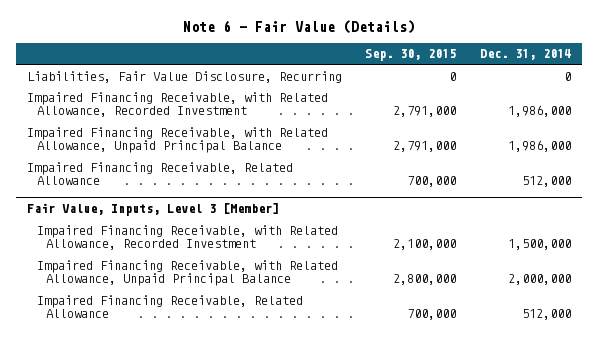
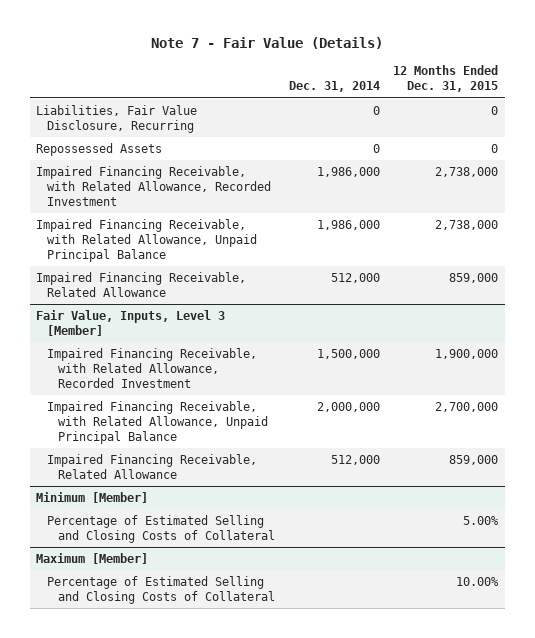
[182,20,415,35] Note 6 - Fair Value (Details) -> [151,36,384,49] Note 7 - Fair Value (Details)
[365,49,457,62] Sep. 30, 2015 -> none
none -> [393,65,499,93] 12 Months Ended Dec. 31, 2015
none -> [36,142,163,156] Repossessed Assets
none -> [36,491,149,503] Minimum [Member]
none -> [47,514,276,543] Percentage of Estimated Selling and Closing Costs of Collateral
none -> [36,552,149,564] Maximum [Member]
none -> [47,575,276,604] Percentage of Estimated Selling and Closing Costs of Collateral

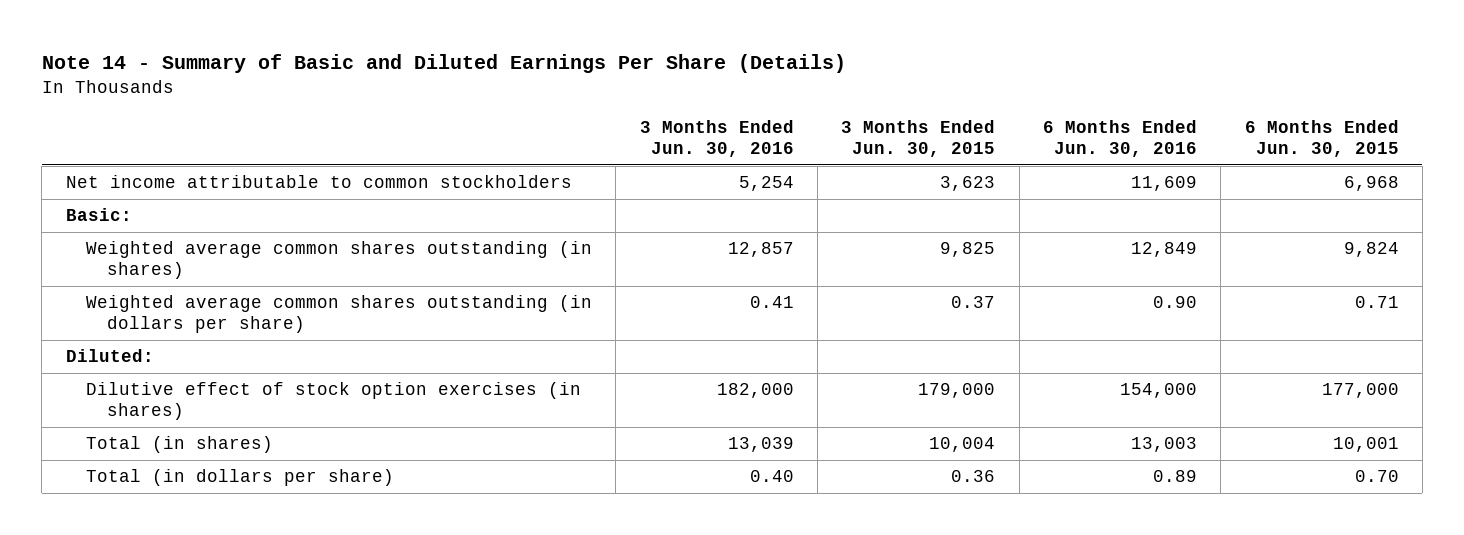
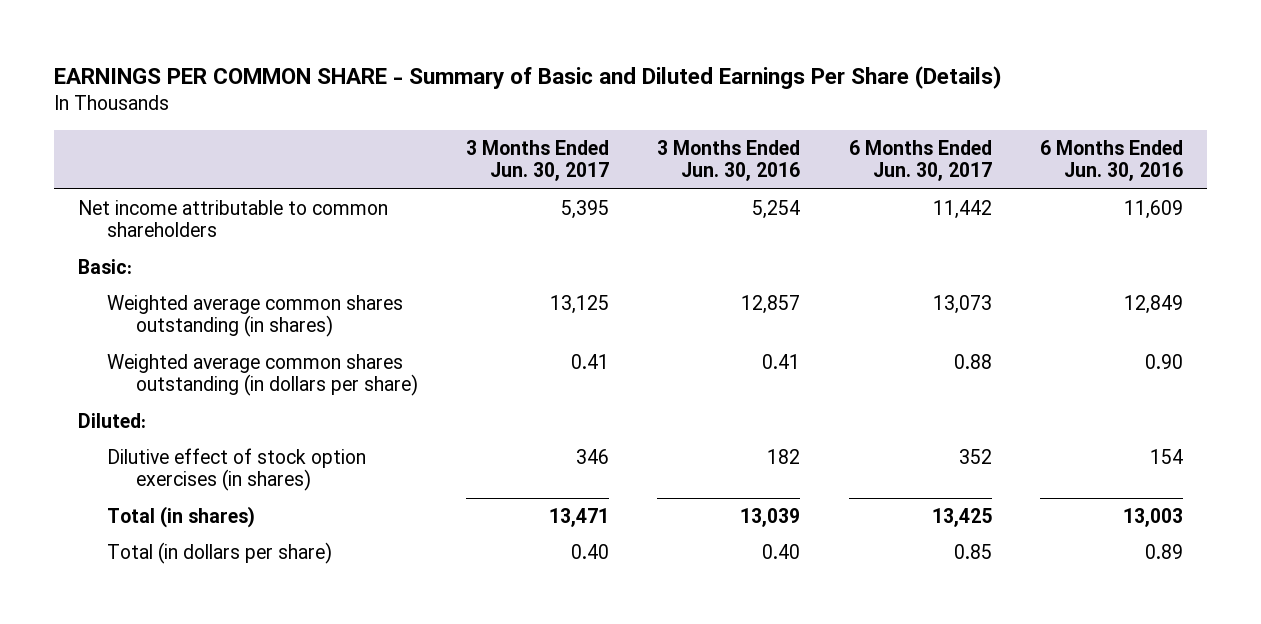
[41,54,846,74] Note 14 - Summary of Basic and Diluted Earnings Per Share (Details) -> [54,66,1003,90] EARNINGS PER COMMON SHARE - Summary of Basic and Diluted Earnings Per Share (Details)
[841,119,996,157] 3 Months Ended Jun. 30, 2015 -> none
[1244,119,1399,157] 6 Months Ended Jun. 30, 2015 -> none
none -> [465,139,609,182] 3 Months Ended Jun. 30, 2017
none -> [848,139,992,182] 6 Months Ended Jun. 30, 2017
[65,175,572,189] Net income attributable to common stockholders -> [78,200,389,238] Net income attributable to common shareholders
[716,383,794,399] 182,000 -> [767,449,801,465] 182
[1119,383,1197,399] 154,000 -> [1149,449,1183,465] 154

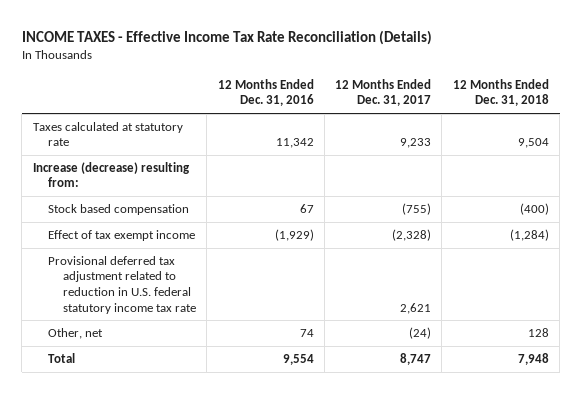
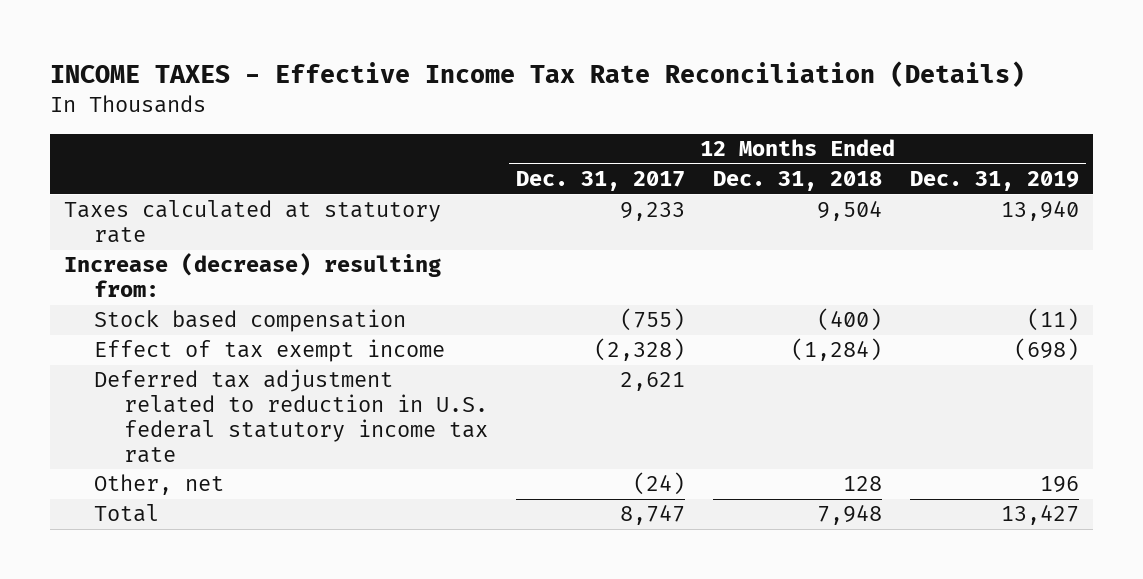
[217,78,314,107] 12 Months Ended Dec. 31, 2016 -> none
none -> [910,171,1080,192] Dec. 31, 2019
[47,255,196,314] Provisional deferred tax adjustment related to reduction in U.S. federal statutory income tax rate -> [94,369,489,463] Deferred tax adjustment related to reduction in U.S. federal statutory income tax rate

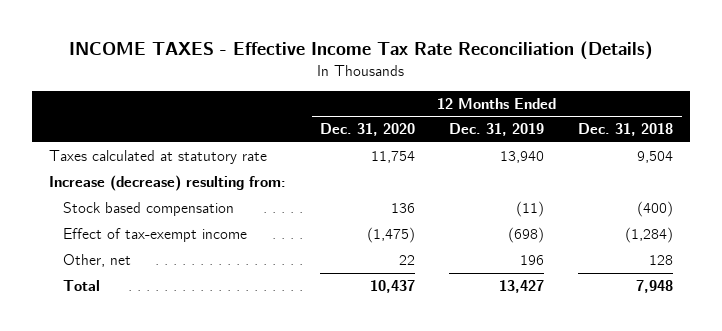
[516,171,686,192] Dec. 31, 2017 -> none
none -> [320,123,416,137] Dec. 31, 2020
[94,369,489,463] Deferred tax adjustment related to reduction in U.S. federal statutory income tax rate -> none
[94,339,446,363] Effect of tax exempt income -> [62,227,247,242] Effect of tax-exempt income

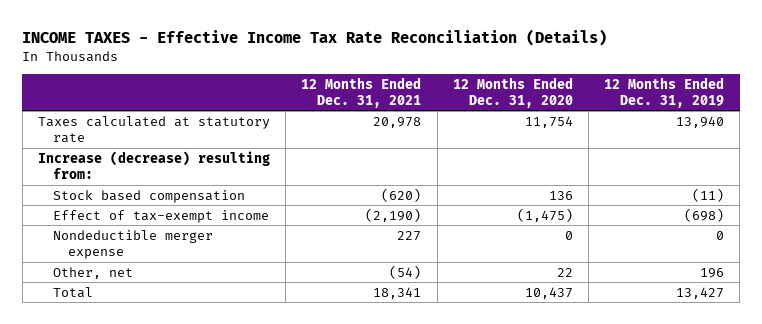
[578,123,674,137] Dec. 31, 2018 -> none
none -> [301,76,422,109] 12 Months Ended Dec. 31, 2021
none -> [53,229,214,260] Nondeductible merger expense

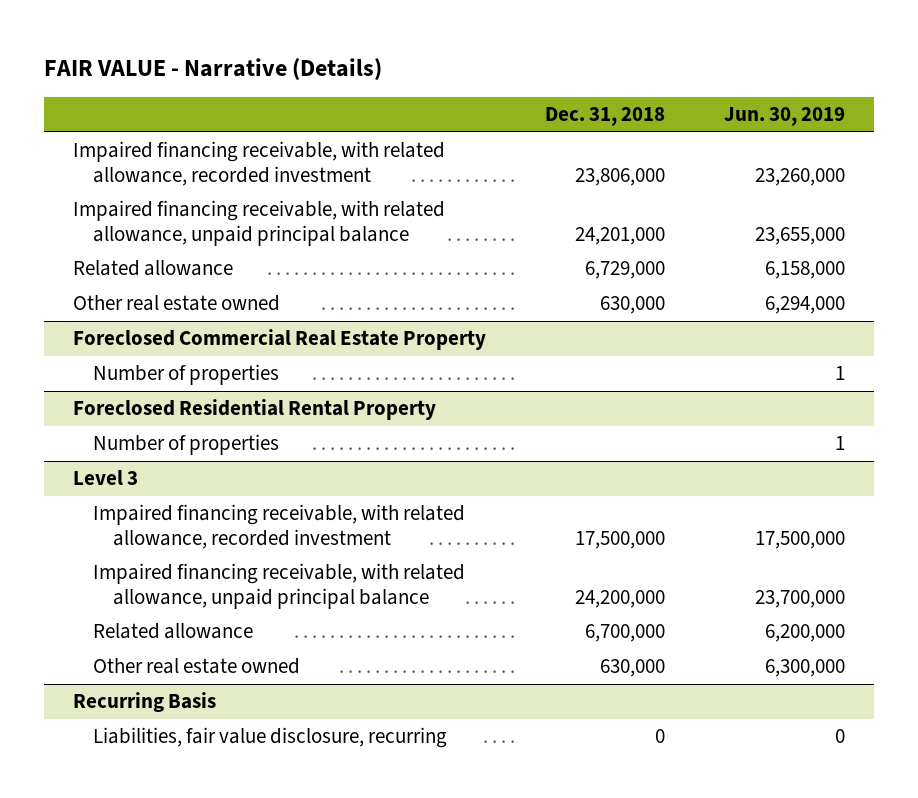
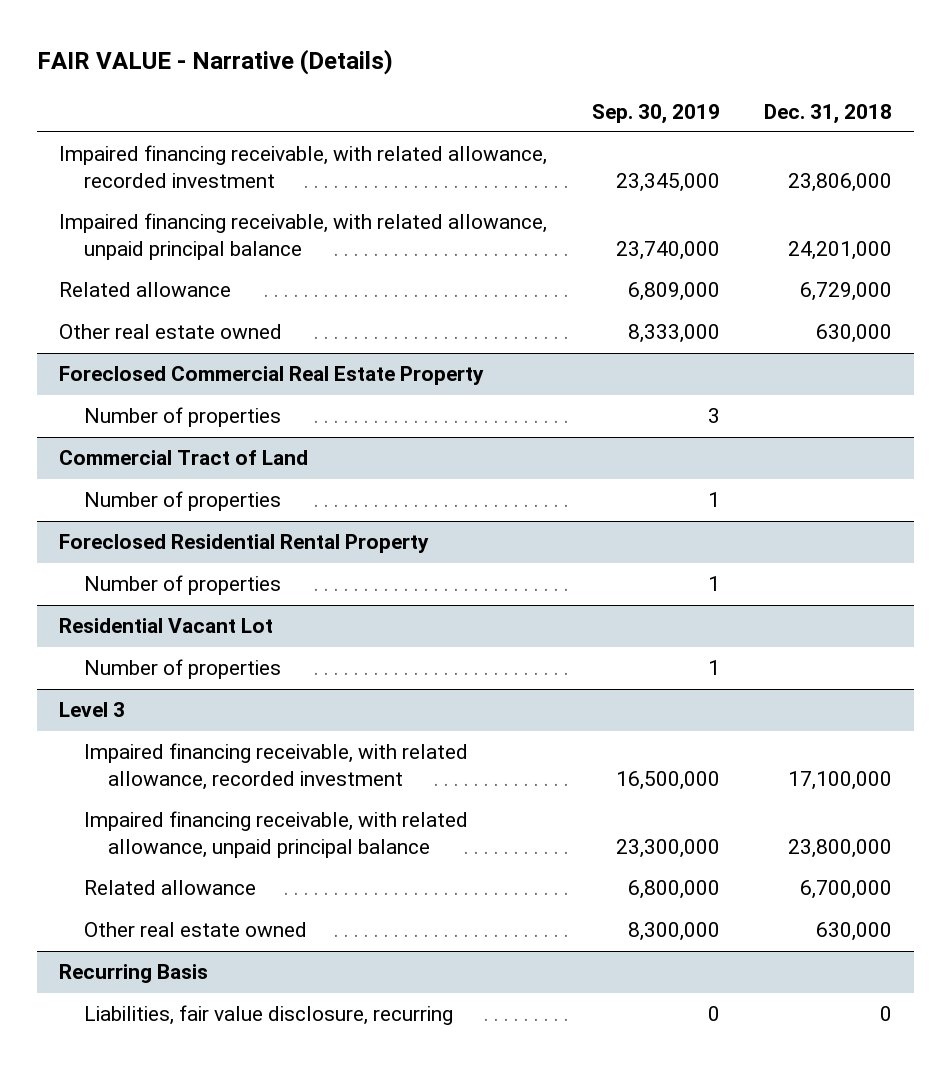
[723,106,845,126] Jun. 30, 2019 -> none
none -> [591,103,720,124] Sep. 30, 2019
none -> [59,450,309,466] Commercial Tract of Land
none -> [83,491,281,512] Number of properties
none -> [59,618,274,634] Residential Vacant Lot
none -> [83,659,281,680] Number of properties
[574,530,665,549] 17,500,000 -> [788,770,893,790] 17,100,000
[574,589,665,608] 24,200,000 -> [788,838,893,858] 23,800,000

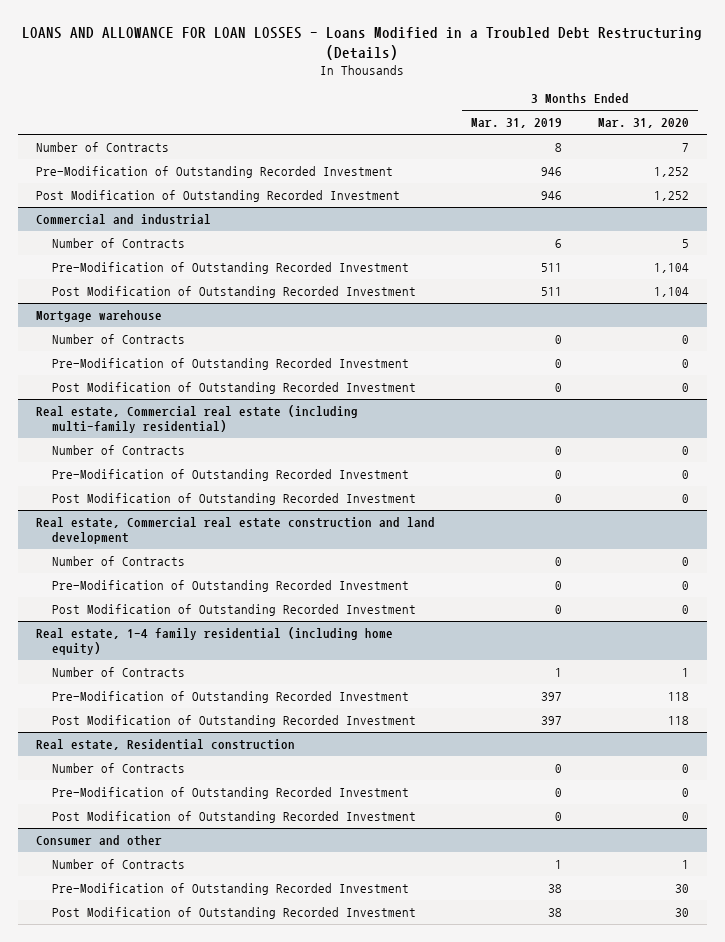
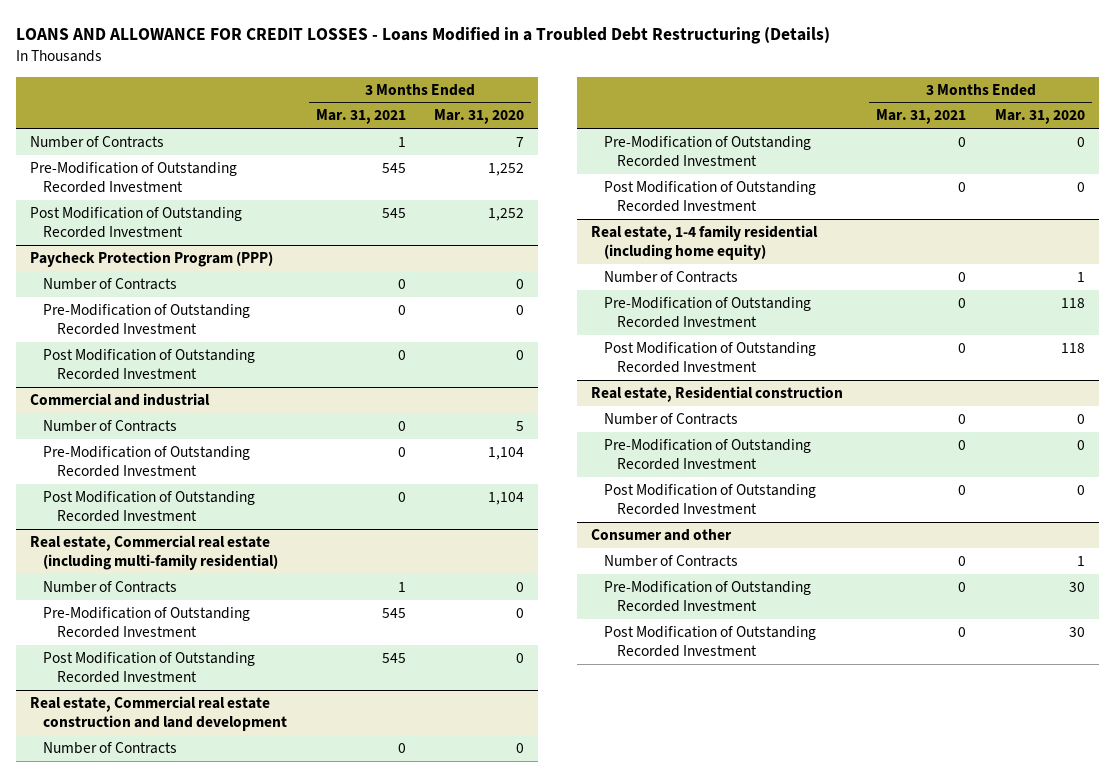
[22,27,703,60] LOANS AND ALLOWANCE FOR LOAN LOSSES - Loans Modified in a Troubled Debt Restructuring (Details) -> [16,27,831,45] LOANS AND ALLOWANCE FOR CREDIT LOSSES - Loans Modified in a Troubled Debt Restructuring (Details)
[470,118,562,129] Mar. 31, 2019 -> none
none -> [315,109,406,125] Mar. 31, 2021
none -> [30,251,274,268] Paycheck Protection Program (PPP)
none -> [43,278,178,291] Number of Contracts
none -> [43,304,251,335] Pre-Modification of Outstanding Recorded Investment
none -> [43,349,256,380] Post Modification of Outstanding Recorded Investment
[35,310,162,323] Mortgage warehouse -> none
[51,334,185,345] Number of Contracts -> none
[51,358,409,371] Pre-Modification of Outstanding Recorded Investment -> none
[51,382,416,395] Post Modification of Outstanding Recorded Investment -> none

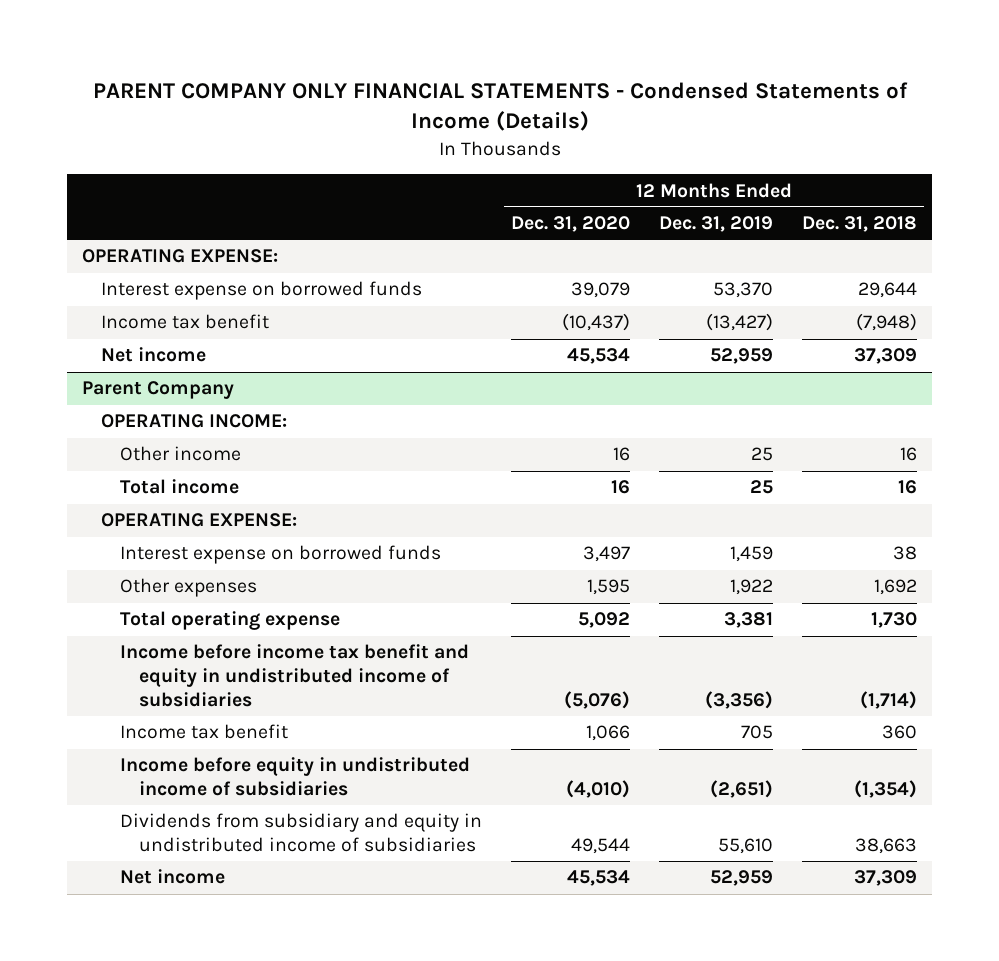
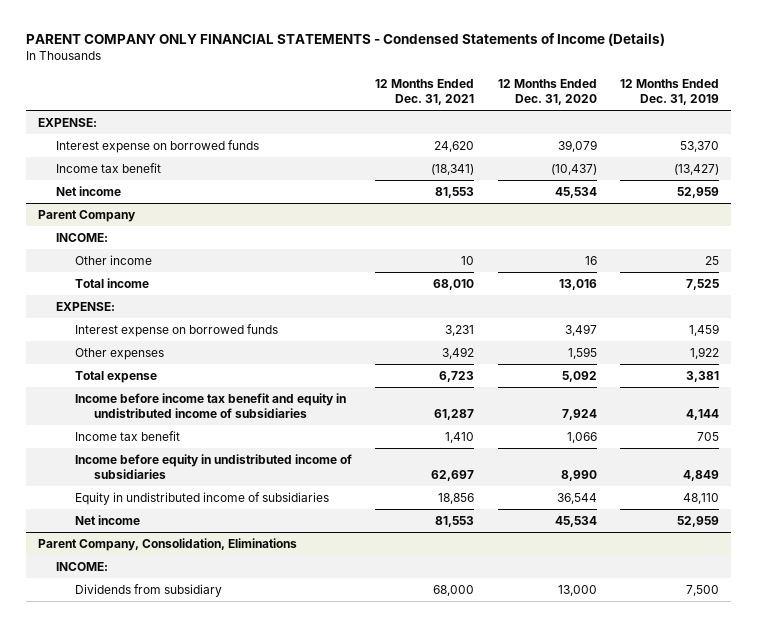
[802,216,918,233] Dec. 31, 2018 -> none
none -> [375,79,475,105] 12 Months Ended Dec. 31, 2021
[81,249,278,264] OPERATING EXPENSE: -> [37,117,97,127] EXPENSE:
[100,414,287,429] OPERATING INCOME: -> [56,232,109,242] INCOME:
[610,480,630,495] 16 -> [558,278,597,290] 13,016
[749,480,773,495] 25 -> [686,278,720,290] 7,525
[100,513,297,528] OPERATING EXPENSE: -> [56,301,116,311] EXPENSE:
[119,611,340,631] Total operating expense -> [75,370,158,383] Total expense
[563,690,630,709] (5,076) -> [561,408,597,420] 7,924
[704,690,773,709] (3,356) -> [686,408,720,420] 4,144
[565,779,630,798] (4,010) -> [560,469,597,481] 8,990
[709,779,773,798] (2,651) -> [683,469,720,481] 4,849
[119,813,482,852] Dividends from subsidiary and equity in undistributed income of subsidiaries -> [75,491,330,505] Equity in undistributed income of subsidiaries
[570,837,630,854] 49,544 -> [556,492,597,504] 36,544
[717,837,773,854] 55,610 -> [683,492,720,504] 48,110
none -> [37,537,297,551] Parent Company, Consolidation, Eliminations
none -> [56,561,109,571] INCOME:
none -> [75,583,223,597] Dividends from subsidiary

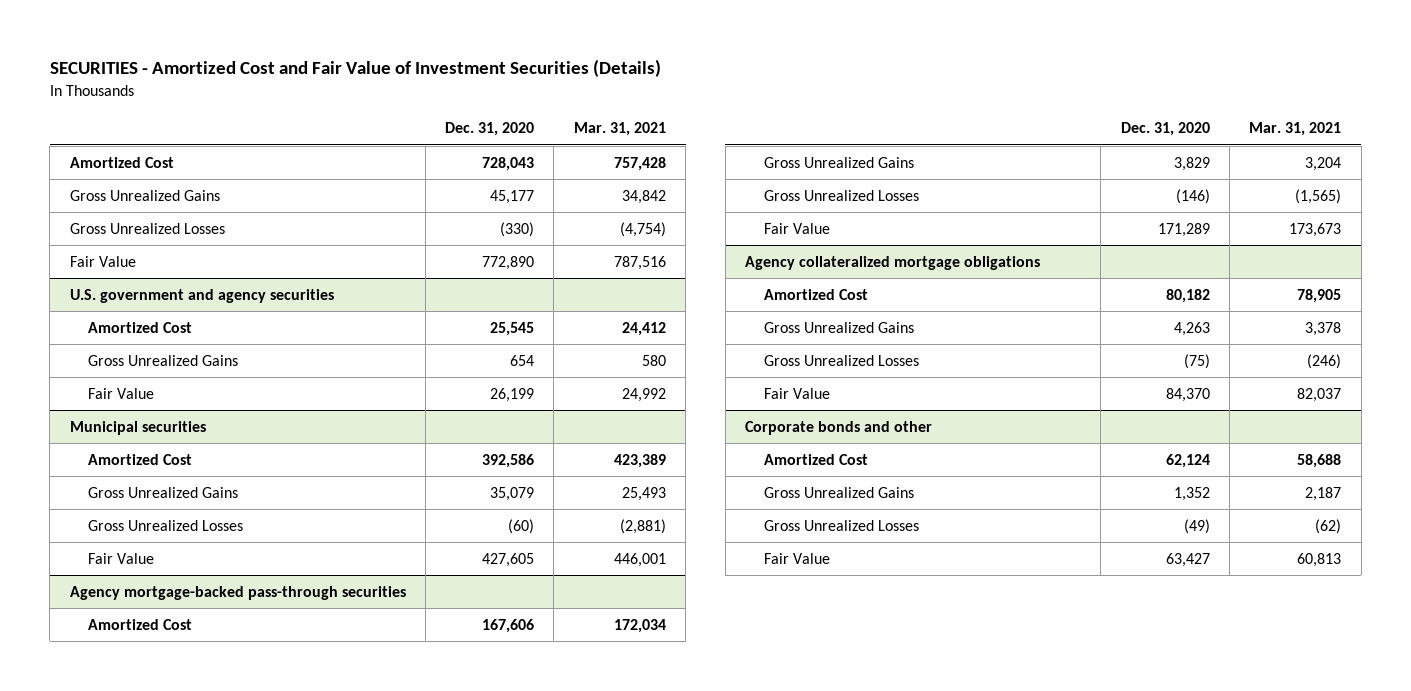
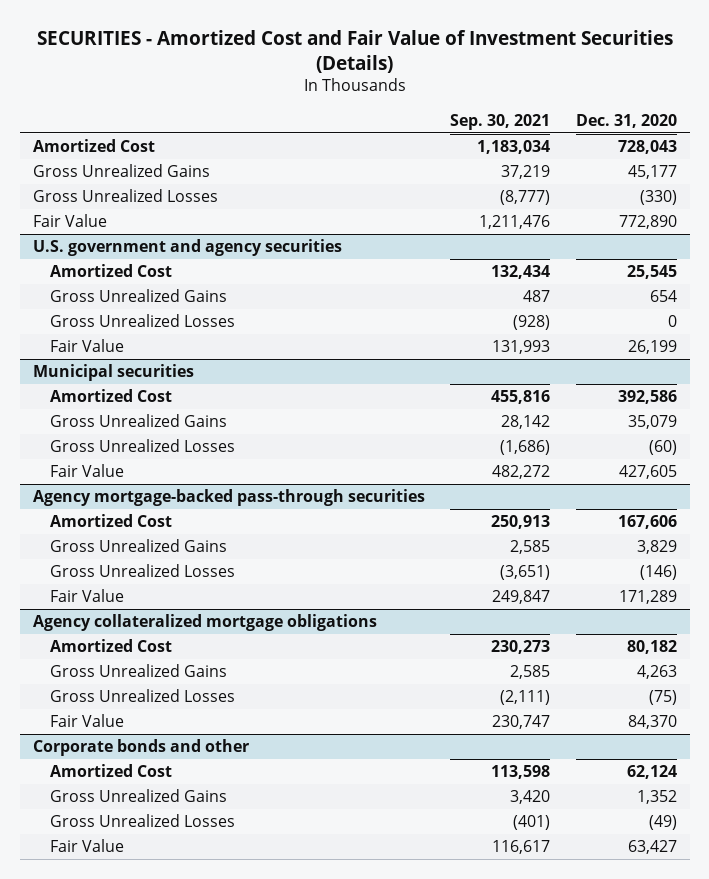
[573,122,666,137] Mar. 31, 2021 -> none
none -> [450,113,551,130] Sep. 30, 2021
none -> [49,314,235,328] Gross Unrealized Losses

